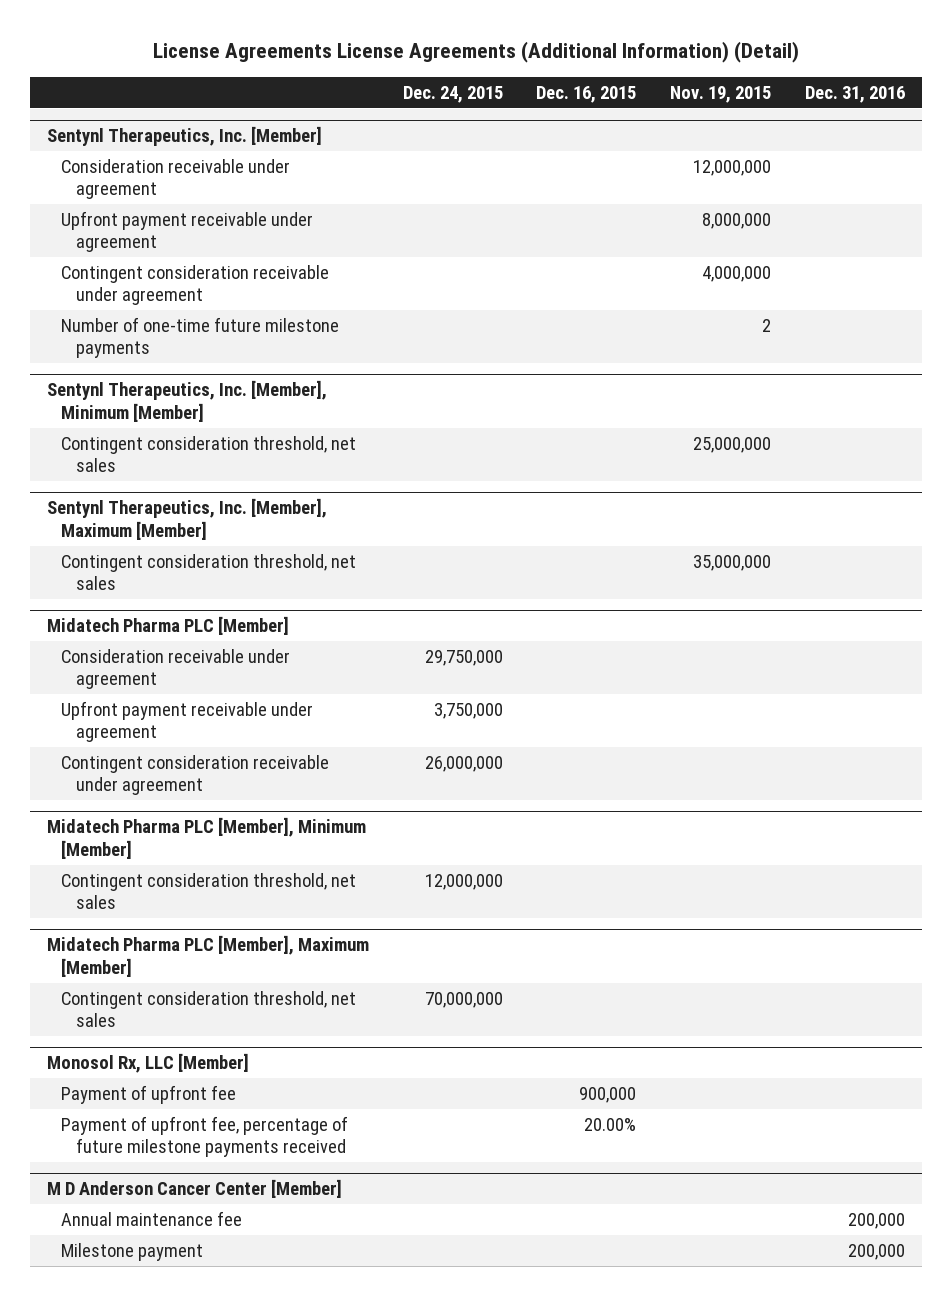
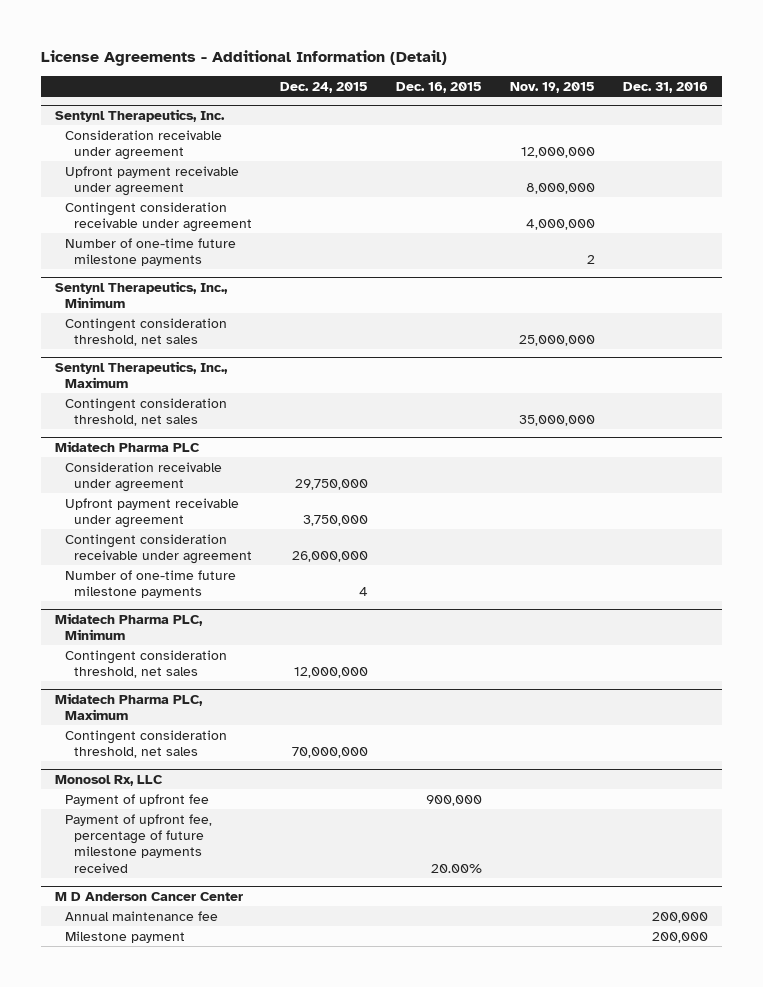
[152,41,799,64] License Agreements License Agreements (Additional Information) (Detail) -> [40,50,447,67] License Agreements - Additional Information (Detail)
[46,126,322,147] Sentynl Therapeutics, Inc. [Member] -> [54,108,225,122] Sentynl Therapeutics, Inc.
[46,380,327,422] Sentynl Therapeutics, Inc. [Member], Minimum [Member] -> [54,280,228,309] Sentynl Therapeutics, Inc., Minimum
[46,498,327,540] Sentynl Therapeutics, Inc. [Member], Maximum [Member] -> [54,360,228,389] Sentynl Therapeutics, Inc., Maximum
[46,616,289,636] Midatech Pharma PLC [Member] -> [54,440,200,452] Midatech Pharma PLC
none -> [64,569,236,598] Number of one-time future milestone payments
[46,817,366,859] Midatech Pharma PLC [Member], Minimum [Member] -> [54,612,203,641] Midatech Pharma PLC, Minimum
[46,935,369,977] Midatech Pharma PLC [Member], Maximum [Member] -> [54,692,203,721] Midatech Pharma PLC, Maximum
[46,1053,249,1074] Monosol Rx, LLC [Member] -> [54,774,163,786] Monosol Rx, LLC
[46,1179,342,1199] M D Anderson Cancer Center [Member] -> [54,891,243,901] M D Anderson Cancer Center

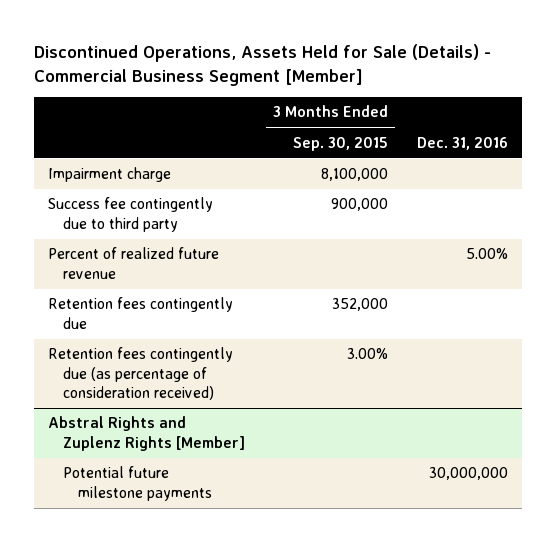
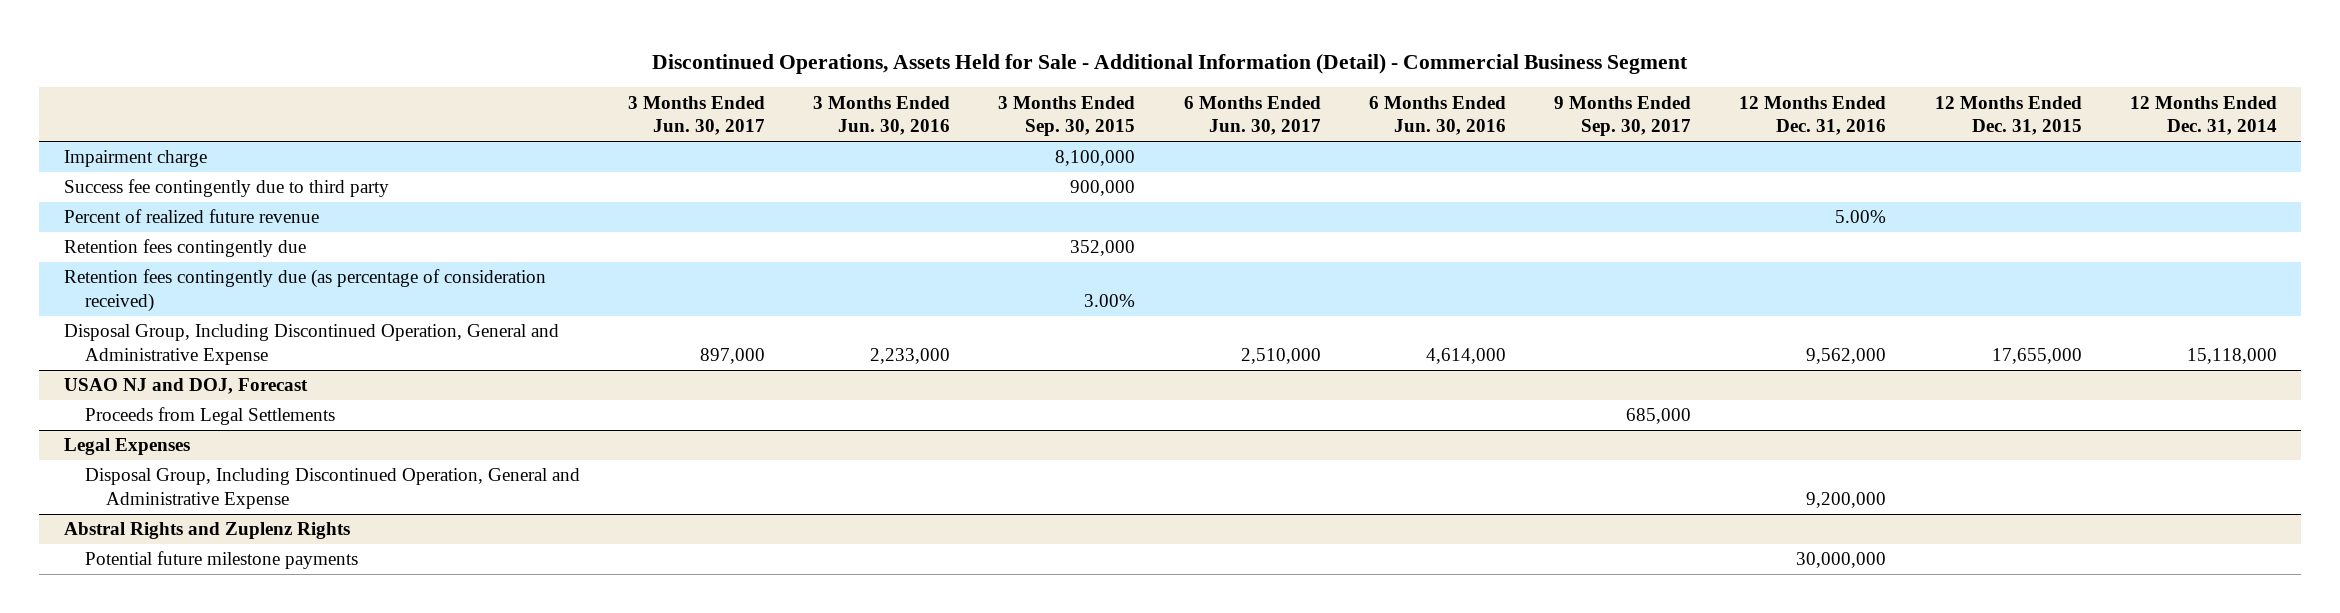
[34,43,492,86] Discontinued Operations, Assets Held for Sale (Details) - Commercial Business Segment [Member] -> [652,53,1689,74] Discontinued Operations, Assets Held for Sale - Additional Information (Detail) - Commercial Business Segment
[416,136,508,150] Dec. 31, 2016 -> none
none -> [627,95,765,136] 3 Months Ended Jun. 30, 2017
none -> [813,95,951,136] 3 Months Ended Jun. 30, 2016
none -> [1183,95,1321,136] 6 Months Ended Jun. 30, 2017
none -> [1368,95,1506,136] 6 Months Ended Jun. 30, 2016
none -> [1554,95,1692,137] 9 Months Ended Sep. 30, 2017
none -> [1739,95,1887,136] 12 Months Ended Dec. 31, 2016
none -> [1934,95,2082,136] 12 Months Ended Dec. 31, 2015
none -> [2129,95,2277,136] 12 Months Ended Dec. 31, 2014
none -> [63,324,559,365] Disposal Group, Including Discontinued Operation, General and Administrative Expense
none -> [63,378,308,395] USAO NJ and DOJ, Forecast
none -> [84,407,335,426] Proceeds from Legal Settlements
none -> [63,438,190,456] Legal Expenses
none -> [84,468,580,509] Disposal Group, Including Discontinued Operation, General and Administrative Expense
[48,416,246,451] Abstral Rights and Zuplenz Rights [Member] -> [63,522,350,540] Abstral Rights and Zuplenz Rights

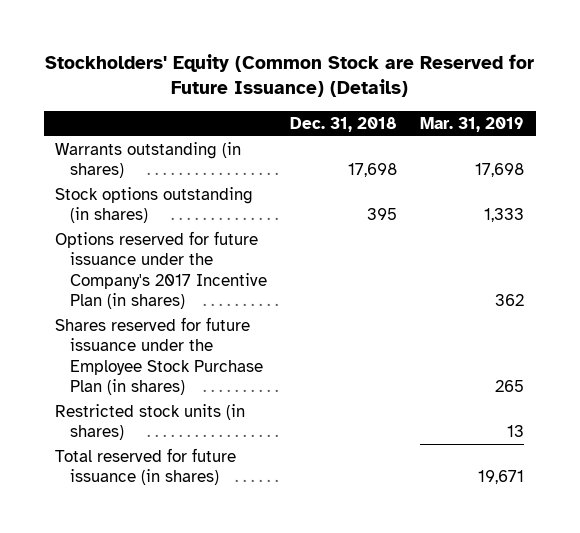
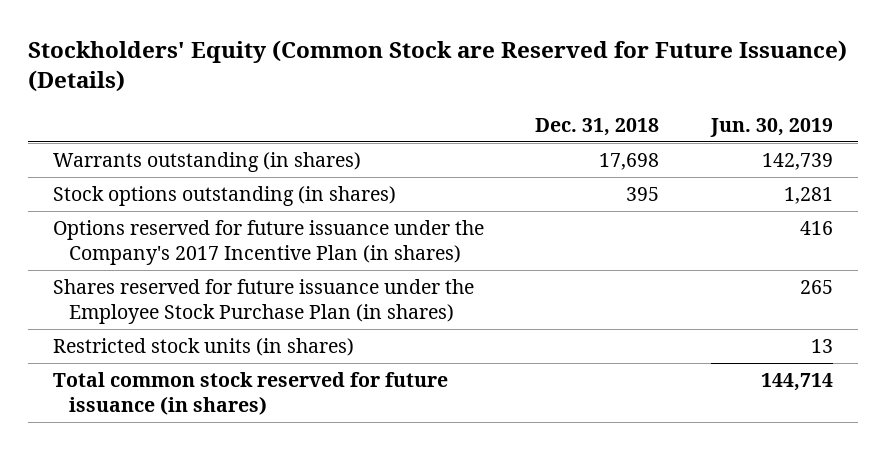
[420,116,525,132] Mar. 31, 2019 -> none
none -> [709,117,833,137] Jun. 30, 2019
[55,448,237,486] Total reserved for future issuance (in shares) -> [53,371,449,415] Total common stock reserved for future issuance (in shares)

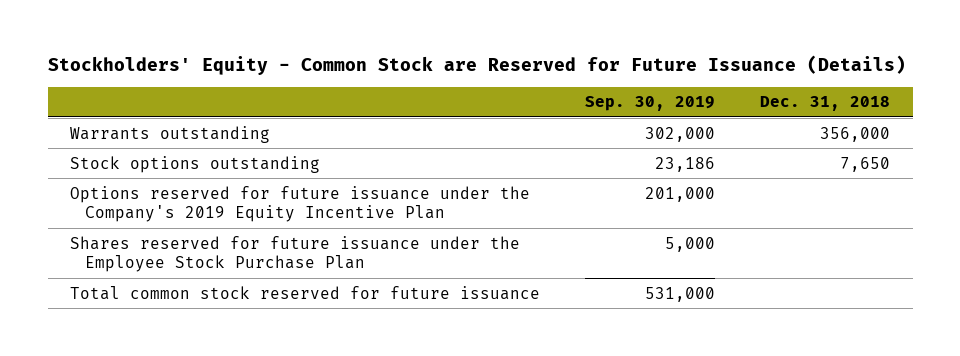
[27,40,847,93] Stockholders' Equity (Common Stock are Reserved for Future Issuance) (Details) -> [47,55,906,76] Stockholders' Equity - Common Stock are Reserved for Future Issuance (Details)
[709,117,833,137] Jun. 30, 2019 -> none
none -> [585,96,716,112] Sep. 30, 2019
[53,337,355,356] Restricted stock units (in shares) -> none
[53,151,362,172] Warrants outstanding (in shares) -> [70,125,271,143] Warrants outstanding
[599,152,660,170] 17,698 -> [820,126,891,142] 356,000
[53,185,397,206] Stock options outstanding (in shares) -> [70,155,321,173] Stock options outstanding
[626,186,660,201] 395 -> [840,156,891,172] 7,650
[53,219,485,265] Options reserved for future issuance under the Company's 2017 Incentive Plan (in shares) -> [70,185,531,222] Options reserved for future issuance under the Company's 2019 Equity Incentive Plan
[53,278,475,324] Shares reserved for future issuance under the Employee Stock Purchase Plan (in shares) -> [70,235,521,272] Shares reserved for future issuance under the Employee Stock Purchase Plan
[53,371,449,415] Total common stock reserved for future issuance (in shares) -> [70,285,541,300] Total common stock reserved for future issuance

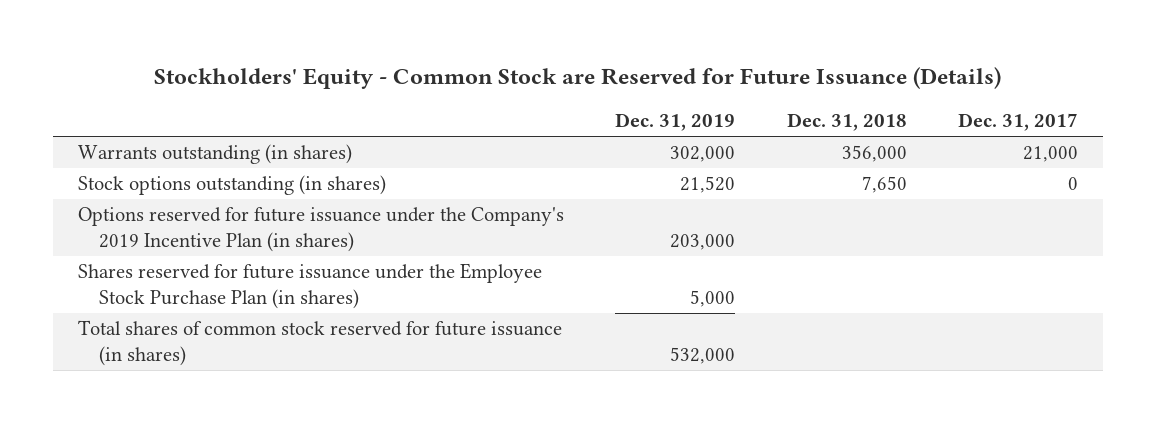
[585,96,716,112] Sep. 30, 2019 -> none
none -> [615,113,736,132] Dec. 31, 2019
none -> [957,113,1078,132] Dec. 31, 2017
[70,125,271,143] Warrants outstanding -> [78,144,353,165] Warrants outstanding (in shares)
[70,155,321,173] Stock options outstanding -> [78,175,387,196] Stock options outstanding (in shares)
[70,185,531,222] Options reserved for future issuance under the Company's 2019 Equity Incentive Plan -> [78,207,565,253] Options reserved for future issuance under the Company's 2019 Incentive Plan (in shares)
[70,235,521,272] Shares reserved for future issuance under the Employee Stock Purchase Plan -> [78,263,543,310] Shares reserved for future issuance under the Employee Stock Purchase Plan (in shares)
[70,285,541,300] Total common stock reserved for future issuance -> [78,320,563,367] Total shares of common stock reserved for future issuance (in shares)

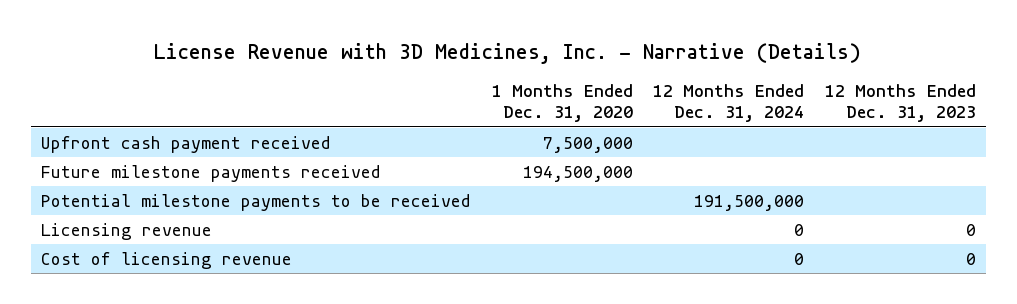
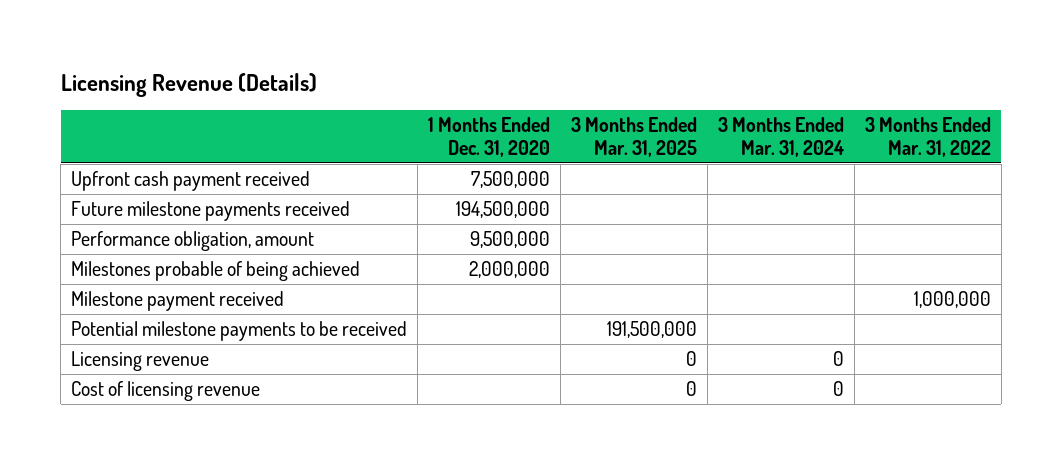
[154,42,862,64] License Revenue with 3D Medicines, Inc. - Narrative (Details) -> [60,72,317,97] Licensing Revenue (Details)
[653,84,805,123] 12 Months Ended Dec. 31, 2024 -> none
[824,84,976,123] 12 Months Ended Dec. 31, 2023 -> none
none -> [570,117,697,157] 3 Months Ended Mar. 31, 2025
none -> [717,117,844,157] 3 Months Ended Mar. 31, 2024
none -> [864,117,991,157] 3 Months Ended Mar. 31, 2022
none -> [71,230,315,251] Performance obligation, amount
none -> [71,260,361,281] Milestones probable of being achieved
none -> [71,290,285,311] Milestone payment received

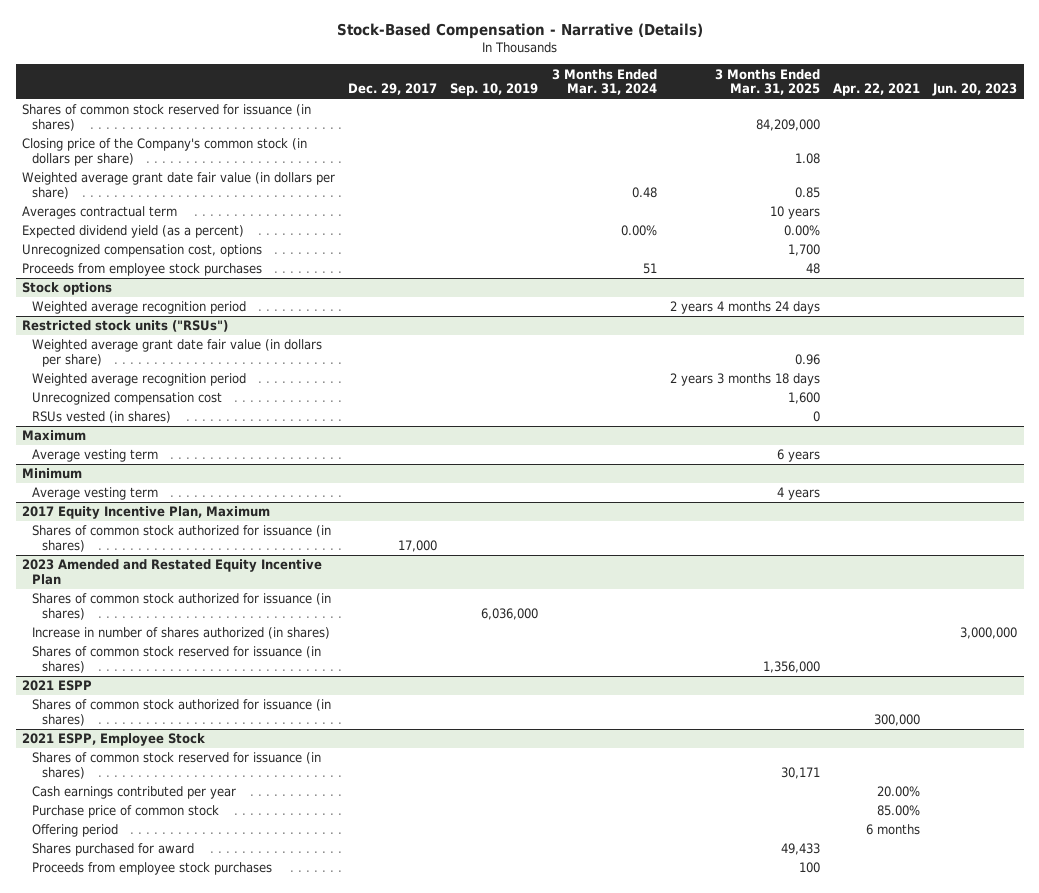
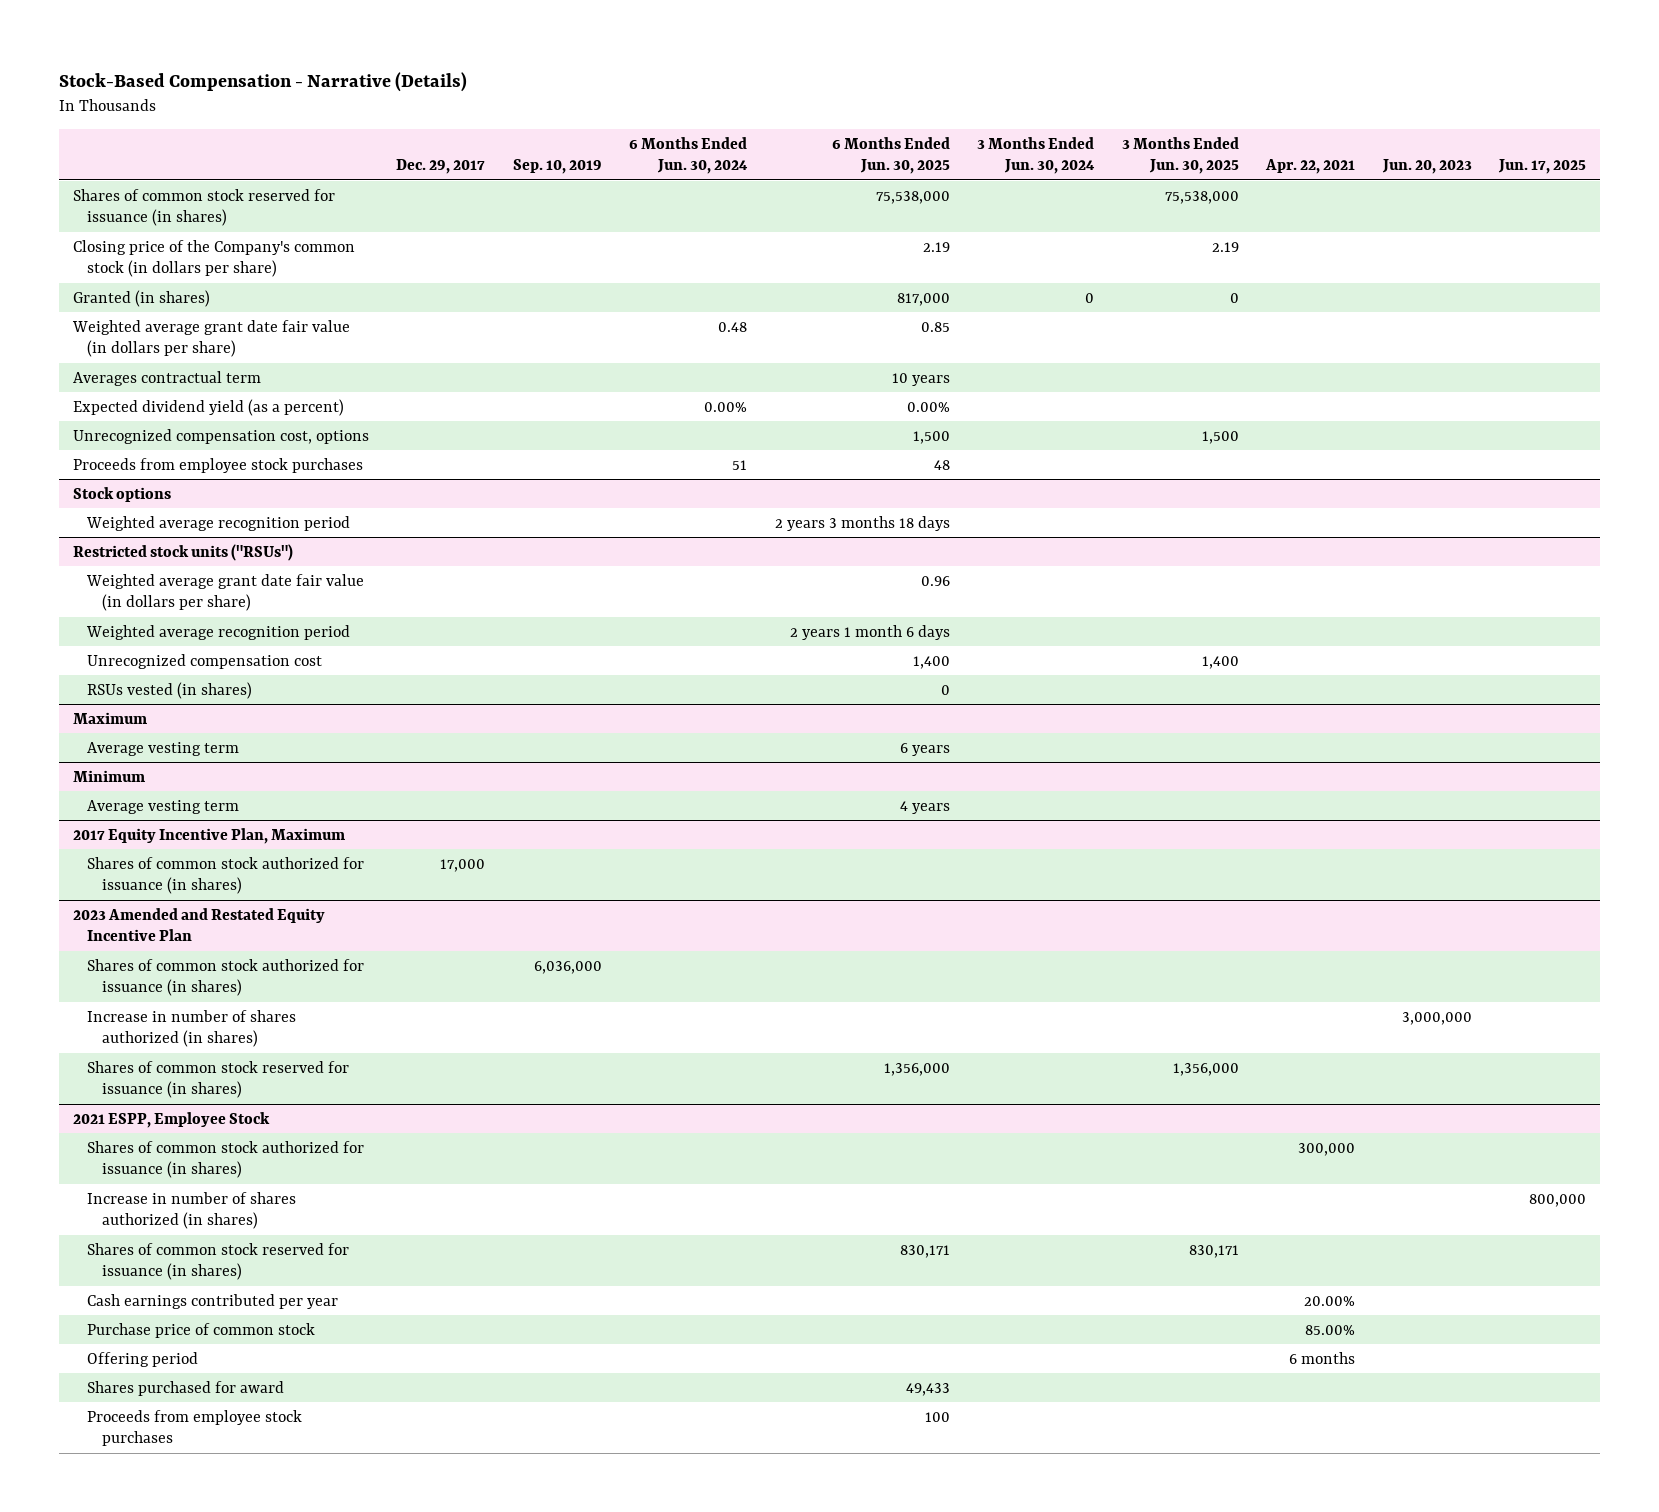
[551,68,657,96] 3 Months Ended Mar. 31, 2024 -> none
[714,68,820,96] 3 Months Ended Mar. 31, 2025 -> none
none -> [629,136,749,175] 6 Months Ended Jun. 30, 2024
none -> [831,136,950,175] 6 Months Ended Jun. 30, 2025
none -> [977,136,1096,175] 3 Months Ended Jun. 30, 2024
none -> [1121,136,1239,175] 3 Months Ended Jun. 30, 2025
none -> [1498,159,1587,175] Jun. 17, 2025
none -> [72,289,210,307] Granted (in shares)
[22,680,93,692] 2021 ESPP -> none
[32,699,332,726] Shares of common stock authorized for issuance (in shares) -> none
none -> [87,1140,365,1179] Shares of common stock authorized for issuance (in shares)
none -> [87,1191,297,1230] Increase in number of shares authorized (in shares)

